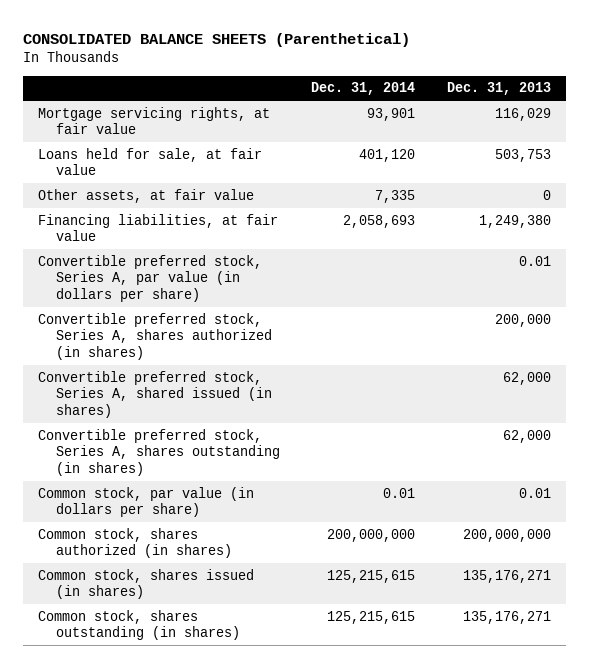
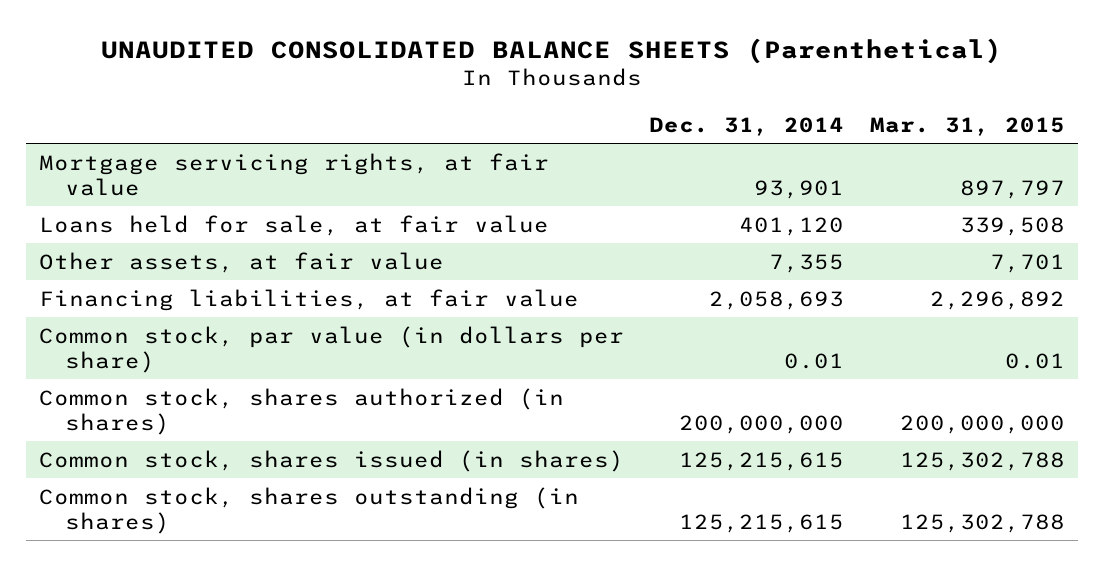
[22,32,410,47] CONSOLIDATED BALANCE SHEETS (Parenthetical) -> [100,37,1002,64] UNAUDITED CONSOLIDATED BALANCE SHEETS (Parenthetical)
[446,82,551,96] Dec. 31, 2013 -> none
none -> [870,116,1066,136] Mar. 31, 2015
[375,189,416,203] 7,335 -> [769,253,845,273] 7,355
[38,254,263,303] Convertible preferred stock, Series A, par value (in dollars per share) -> none
[38,312,273,361] Convertible preferred stock, Series A, shares authorized (in shares) -> none
[38,370,273,419] Convertible preferred stock, Series A, shared issued (in shares) -> none
[38,428,281,477] Convertible preferred stock, Series A, shares outstanding (in shares) -> none

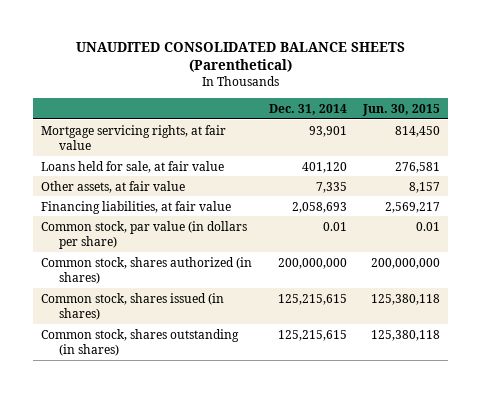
[870,116,1066,136] Mar. 31, 2015 -> none
none -> [362,103,441,116] Jun. 30, 2015
[769,253,845,273] 7,355 -> [315,181,347,193] 7,335

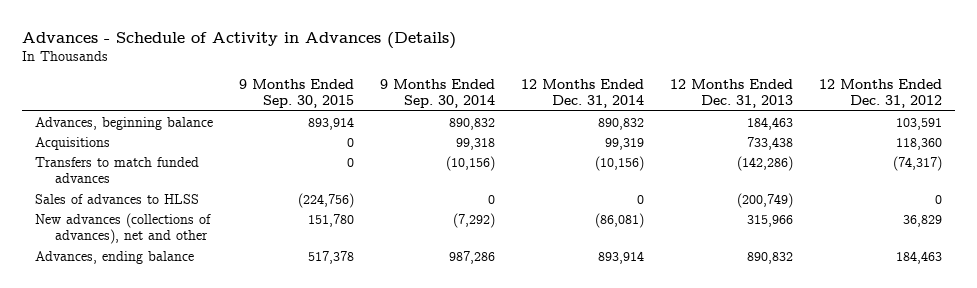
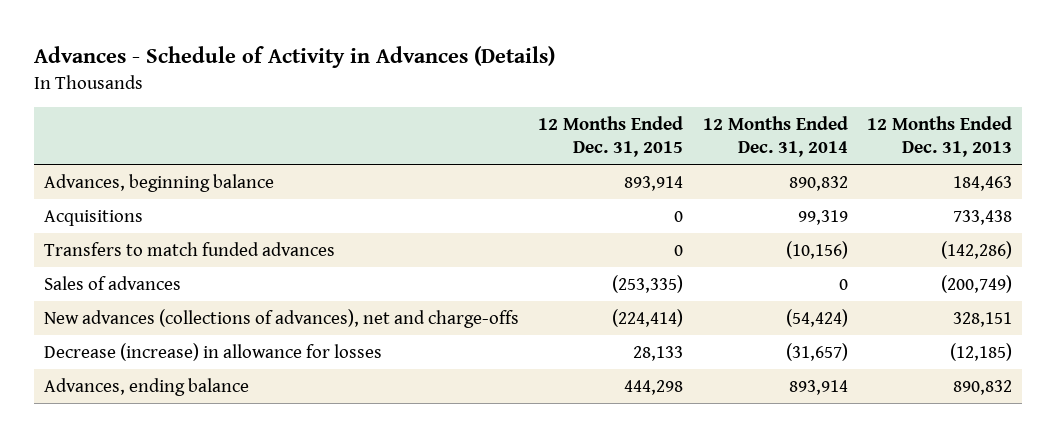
[238,78,354,109] 9 Months Ended Sep. 30, 2015 -> none
[379,78,495,109] 9 Months Ended Sep. 30, 2014 -> none
[818,78,942,109] 12 Months Ended Dec. 31, 2012 -> none
none -> [538,116,684,158] 12 Months Ended Dec. 31, 2015
[35,193,200,204] Sales of advances to HLSS -> [43,275,181,290] Sales of advances
[35,212,212,245] New advances (collections of advances), net and other -> [43,308,519,328] New advances (collections of advances), net and charge-offs
[594,212,644,228] (86,081) -> [785,308,848,327] (54,424)
[746,214,793,227] 315,966 -> [953,311,1013,327] 328,151
none -> [43,342,382,361] Decrease (increase) in allowance for losses

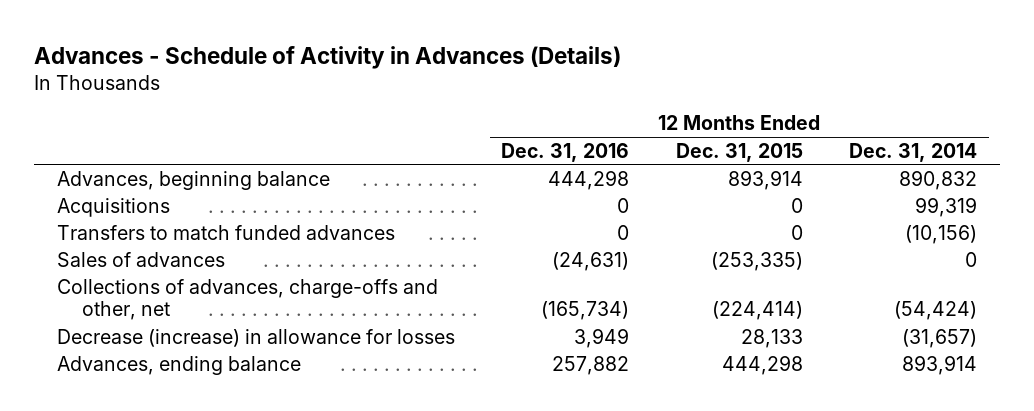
[867,116,1013,158] 12 Months Ended Dec. 31, 2013 -> none
none -> [501,142,630,162] Dec. 31, 2016
[43,308,519,328] New advances (collections of advances), net and charge-offs -> [56,278,438,321] Collections of advances, charge-offs and other, net

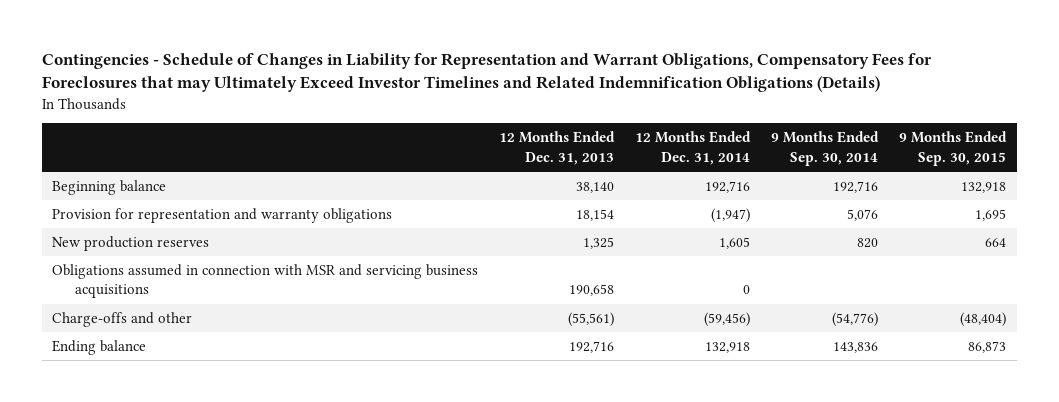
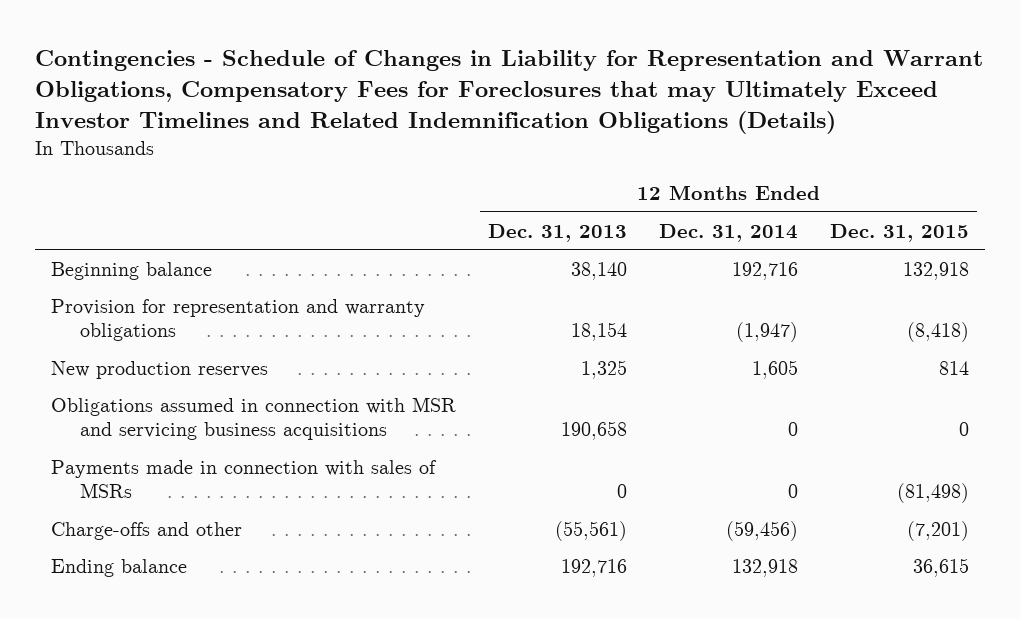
[771,131,880,166] 9 Months Ended Sep. 30, 2014 -> none
[899,131,1008,166] 9 Months Ended Sep. 30, 2015 -> none
none -> [830,223,970,242] Dec. 31, 2015
none -> [51,459,438,498] Payments made in connection with sales of MSRs

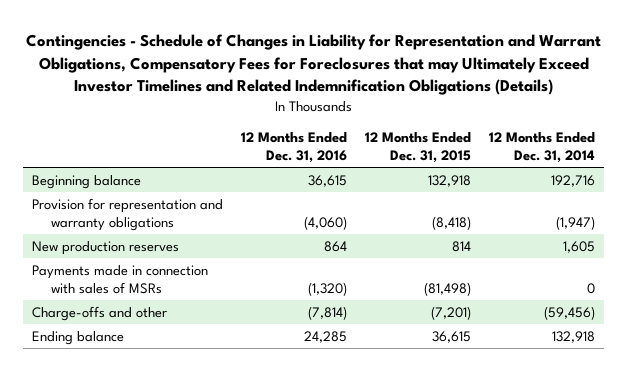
[488,223,628,242] Dec. 31, 2013 -> none
none -> [241,132,348,163] 12 Months Ended Dec. 31, 2016
[51,396,457,440] Obligations assumed in connection with MSR and servicing business acquisitions -> none

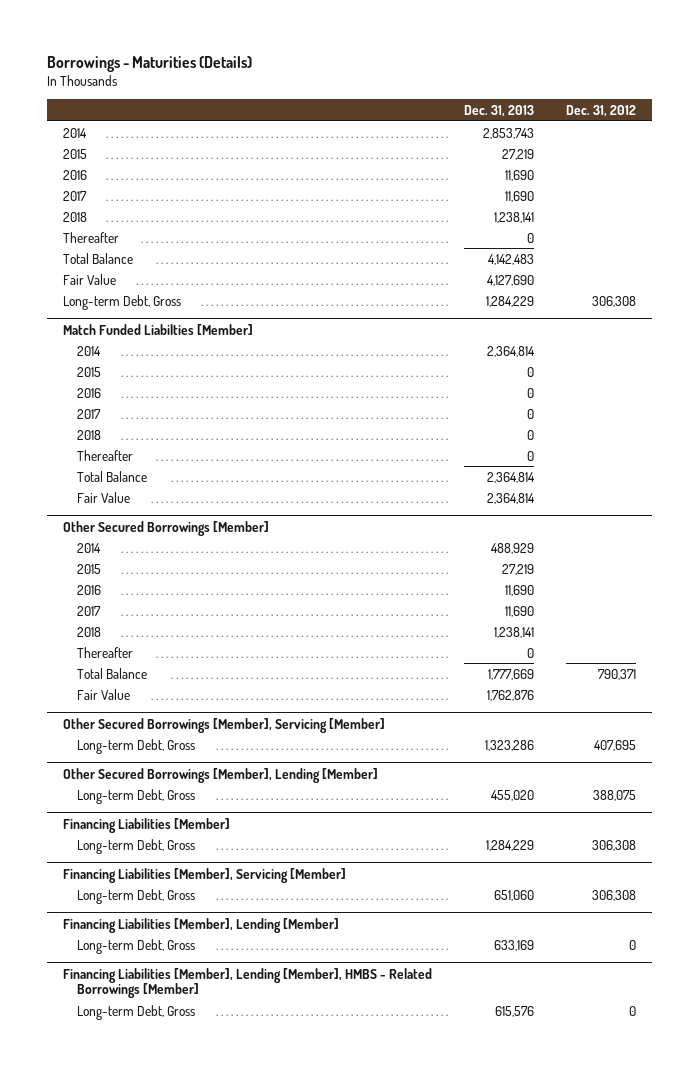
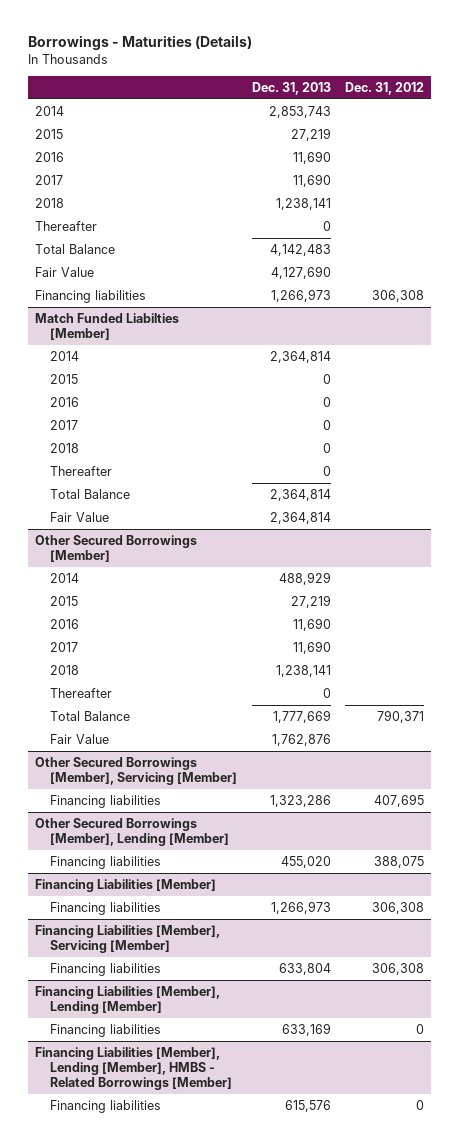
[62,294,181,310] Long-term Debt, Gross -> none
none -> [35,289,147,303] Financing liabilities
[77,738,196,754] Long-term Debt, Gross -> [50,794,162,808] Financing liabilities
[77,788,196,804] Long-term Debt, Gross -> [50,855,162,869] Financing liabilities
[77,838,196,854] Long-term Debt, Gross -> none
none -> [50,901,162,915] Financing liabilities
[77,888,196,904] Long-term Debt, Gross -> none
none -> [50,962,162,976] Financing liabilities
[77,938,196,954] Long-term Debt, Gross -> [50,1023,162,1037] Financing liabilities
[77,1004,196,1020] Long-term Debt, Gross -> [50,1099,162,1113] Financing liabilities

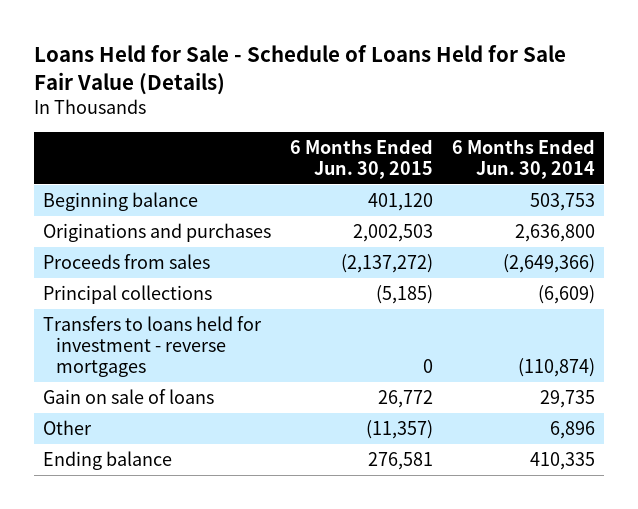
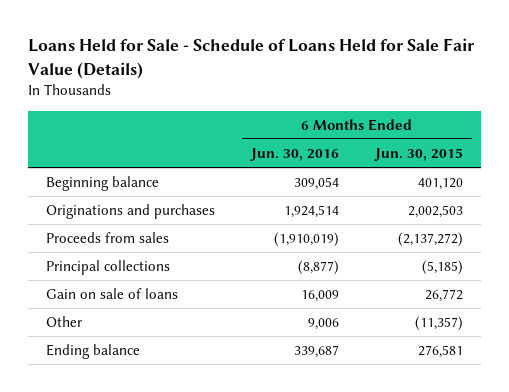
[451,138,595,180] 6 Months Ended Jun. 30, 2014 -> none
none -> [250,147,340,161] Jun. 30, 2016
[43,315,263,378] Transfers to loans held for investment - reverse mortgages -> none

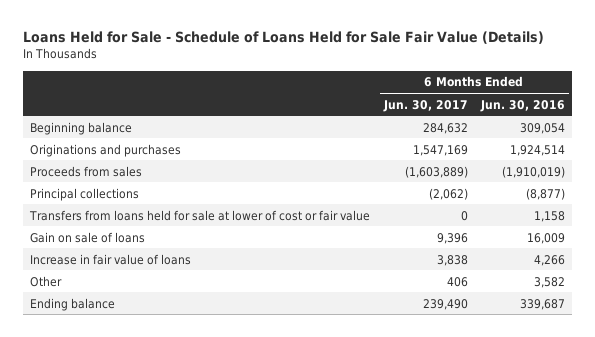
[374,147,464,161] Jun. 30, 2015 -> none
none -> [382,99,468,112] Jun. 30, 2017
none -> [29,209,371,221] Transfers from loans held for sale at lower of cost or fair value
none -> [30,253,192,265] Increase in fair value of loans
[308,318,340,331] 9,006 -> [534,276,566,288] 3,582

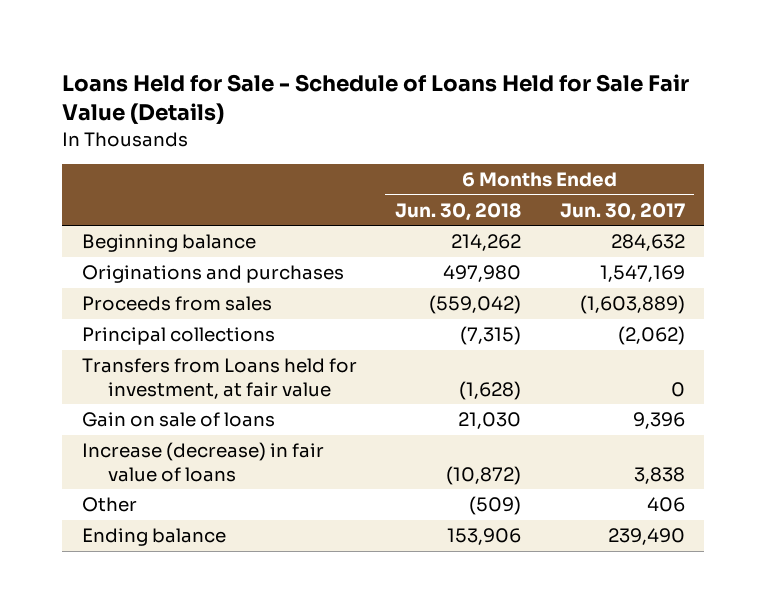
[480,99,566,112] Jun. 30, 2016 -> none
none -> [395,202,522,221] Jun. 30, 2018
[29,209,371,221] Transfers from loans held for sale at lower of cost or fair value -> [81,358,357,399] Transfers from Loans held for investment, at fair value
[30,253,192,265] Increase in fair value of loans -> [81,442,324,482] Increase (decrease) in fair value of loans

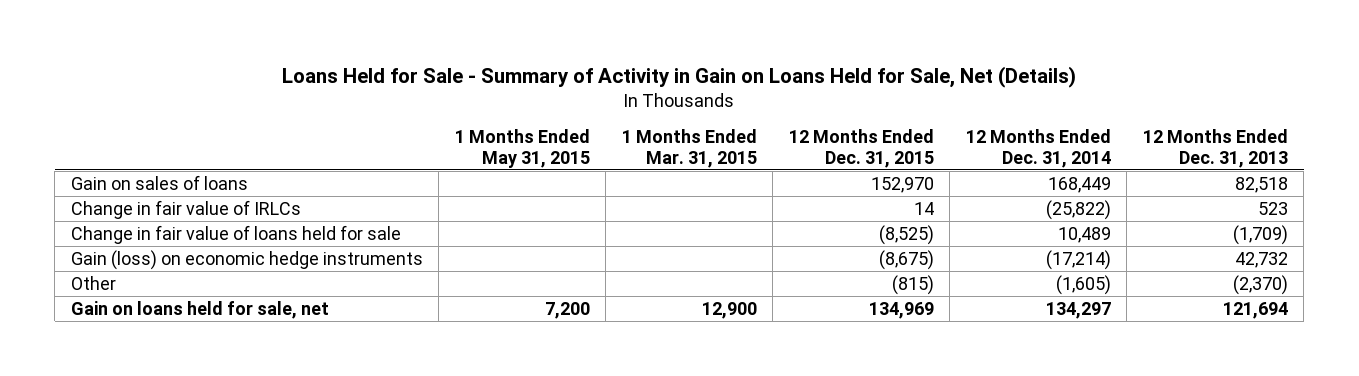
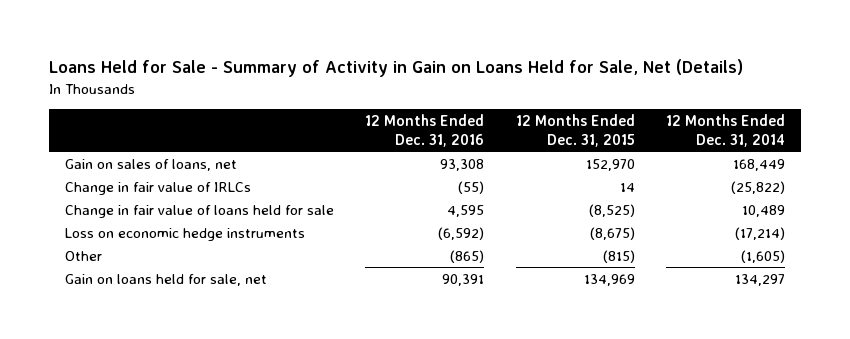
[454,129,590,168] 1 Months Ended May 31, 2015 -> none
[621,129,757,168] 1 Months Ended Mar. 31, 2015 -> none
[1142,129,1288,168] 12 Months Ended Dec. 31, 2013 -> none
none -> [365,113,485,148] 12 Months Ended Dec. 31, 2016
[70,174,248,190] Gain on sales of loans -> [64,158,237,171] Gain on sales of loans, net
[70,249,423,270] Gain (loss) on economic hedge instruments -> [64,227,305,241] Loss on economic hedge instruments

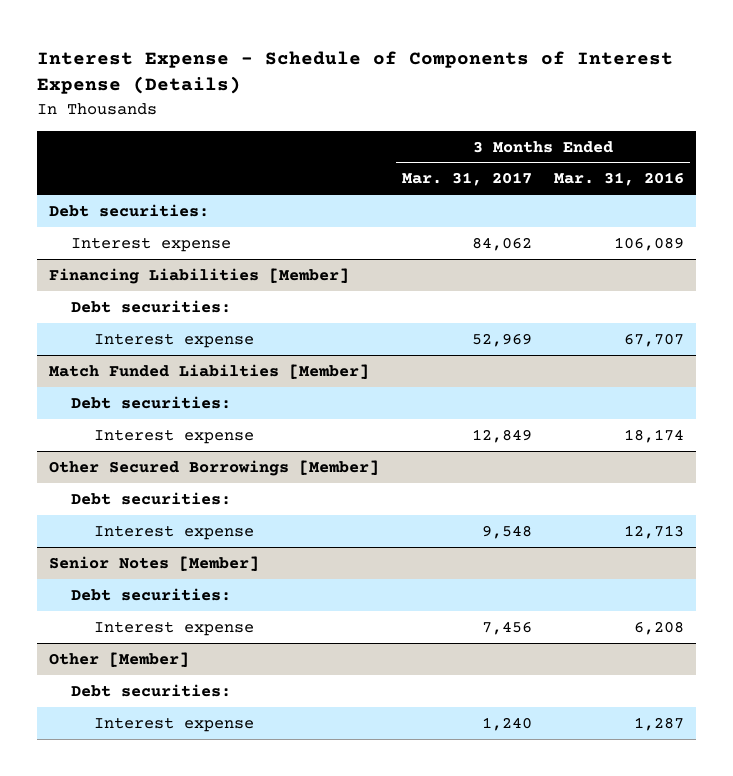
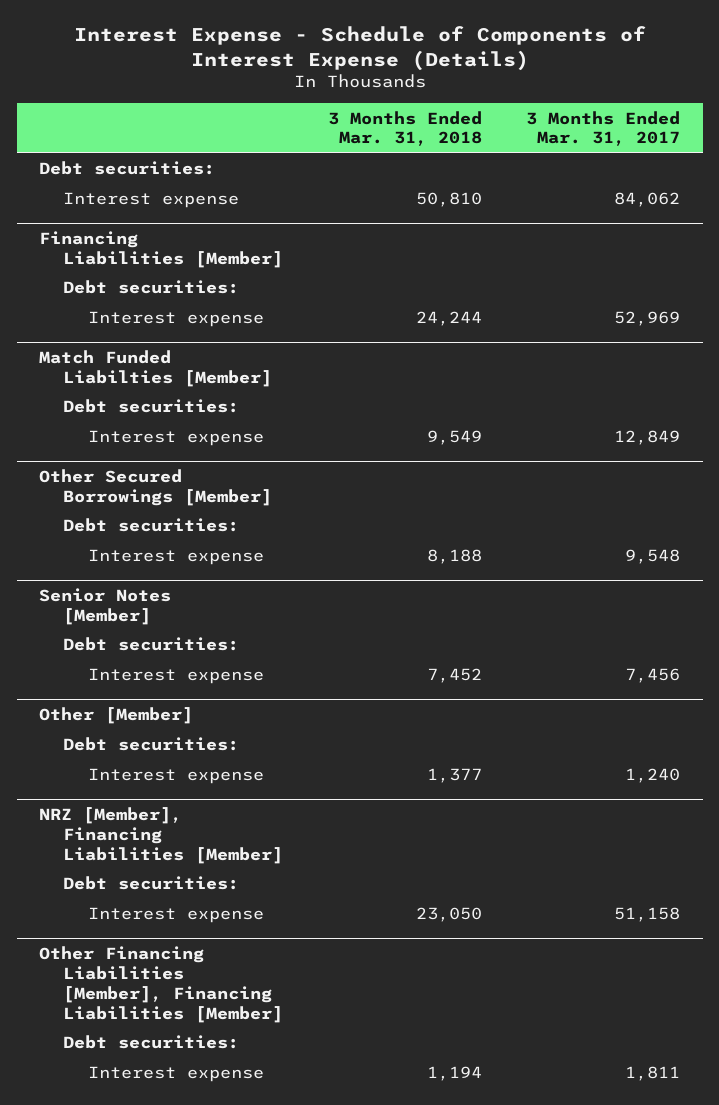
[554,172,685,187] Mar. 31, 2016 -> none
none -> [327,110,482,147] 3 Months Ended Mar. 31, 2018
none -> [38,807,284,864] NRZ [Member], Financing Liabilities [Member]
none -> [63,876,240,891] Debt securities:
none -> [87,907,264,924] Interest expense
none -> [38,946,284,1023] Other Financing Liabilities [Member], Financing Liabilities [Member]
none -> [63,1035,240,1050] Debt securities:
none -> [87,1066,264,1083] Interest expense

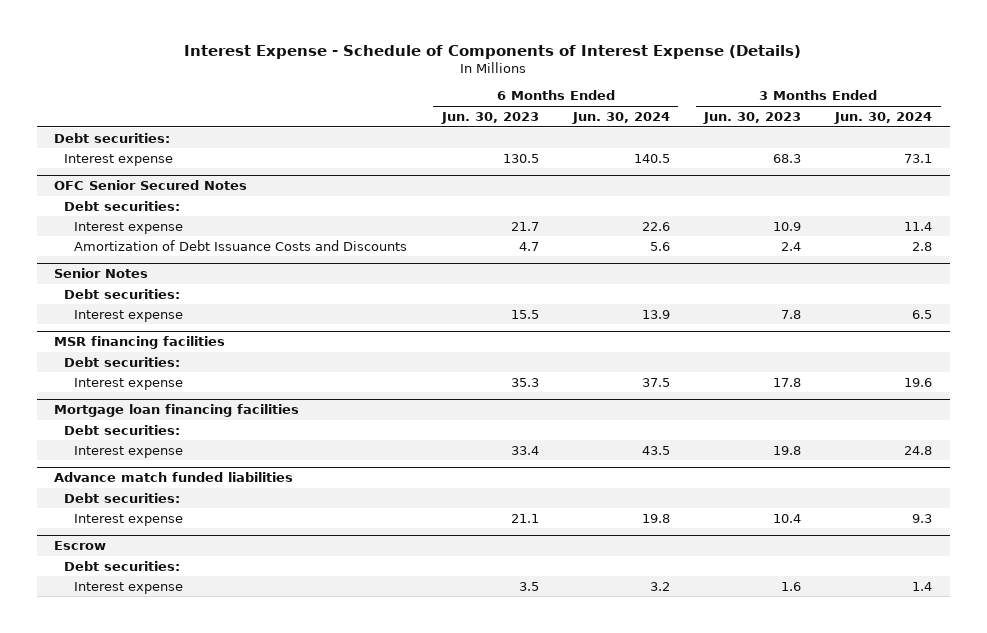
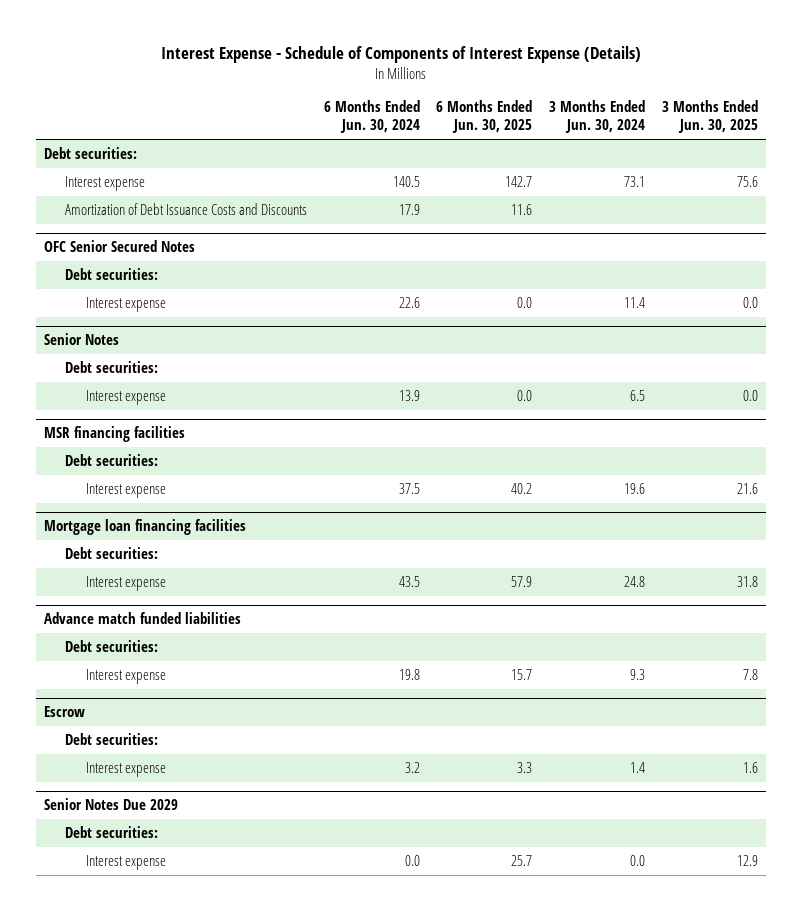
[440,111,539,124] Jun. 30, 2023 -> none
[703,111,802,124] Jun. 30, 2023 -> none
none -> [436,100,533,134] 6 Months Ended Jun. 30, 2025
none -> [661,100,758,134] 3 Months Ended Jun. 30, 2025
none -> [65,202,308,215] Amortization of Debt Issuance Costs and Discounts
[74,239,408,251] Amortization of Debt Issuance Costs and Discounts -> none
none -> [44,798,179,811] Senior Notes Due 2029
none -> [65,825,159,838] Debt securities:
none -> [85,854,166,870] Interest expense

